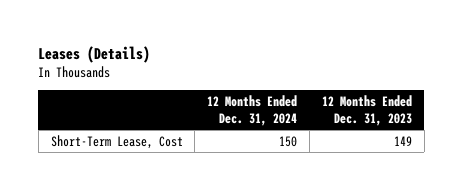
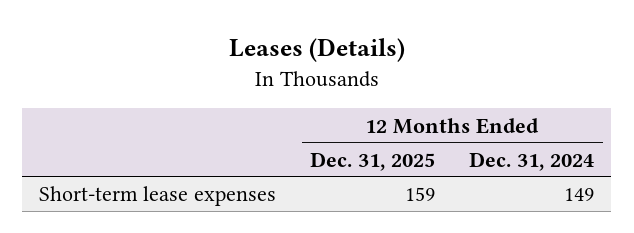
[321,95,412,127] 12 Months Ended Dec. 31, 2023 -> none
none -> [310,151,436,171] Dec. 31, 2025
[50,134,183,149] Short-Term Lease, Cost -> [39,186,277,207] Short-term lease expenses
[279,135,298,147] 150 -> [564,188,595,202] 149

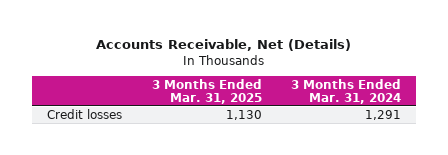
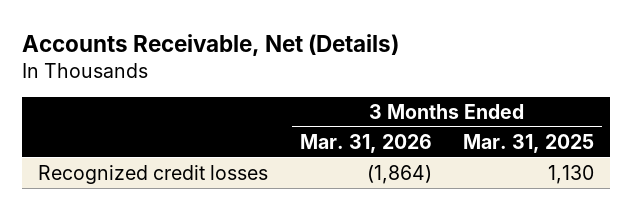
[291,78,402,104] 3 Months Ended Mar. 31, 2024 -> none
none -> [299,133,432,153] Mar. 31, 2026
[46,109,122,120] Credit losses -> [37,164,268,184] Recognized credit losses

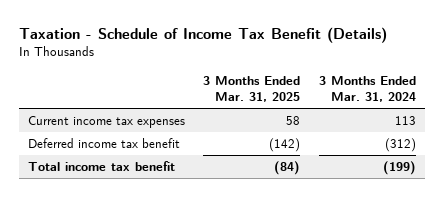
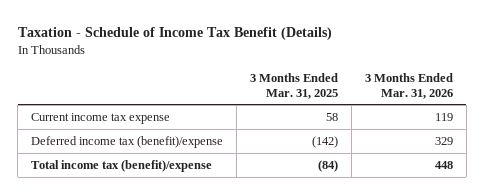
[318,75,416,103] 3 Months Ended Mar. 31, 2024 -> none
none -> [364,73,453,99] 3 Months Ended Mar. 31, 2026
[28,116,186,129] Current income tax expenses -> [31,112,171,124] Current income tax expense
[28,138,181,149] Deferred income tax benefit -> [31,135,224,148] Deferred income tax (benefit)/expense
[28,161,176,172] Total income tax benefit -> [31,159,213,172] Total income tax (benefit)/expense

